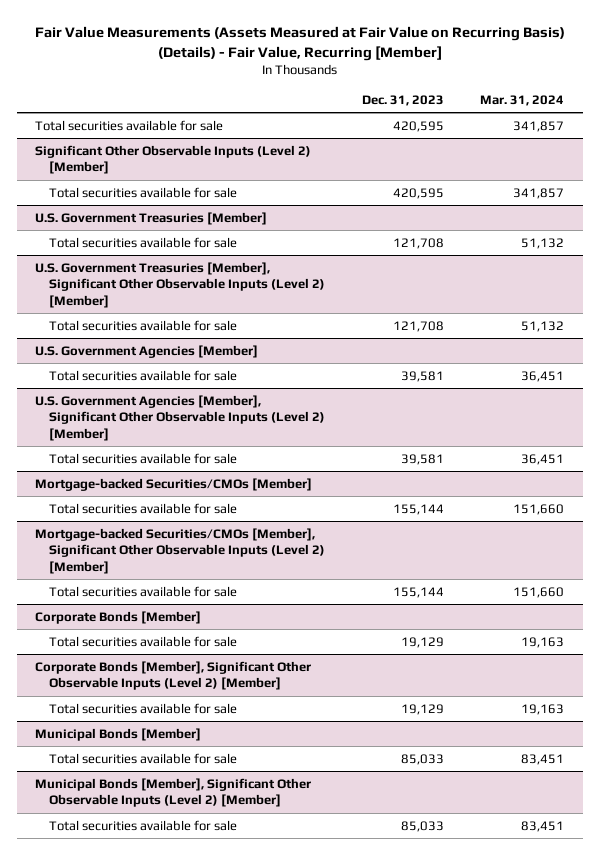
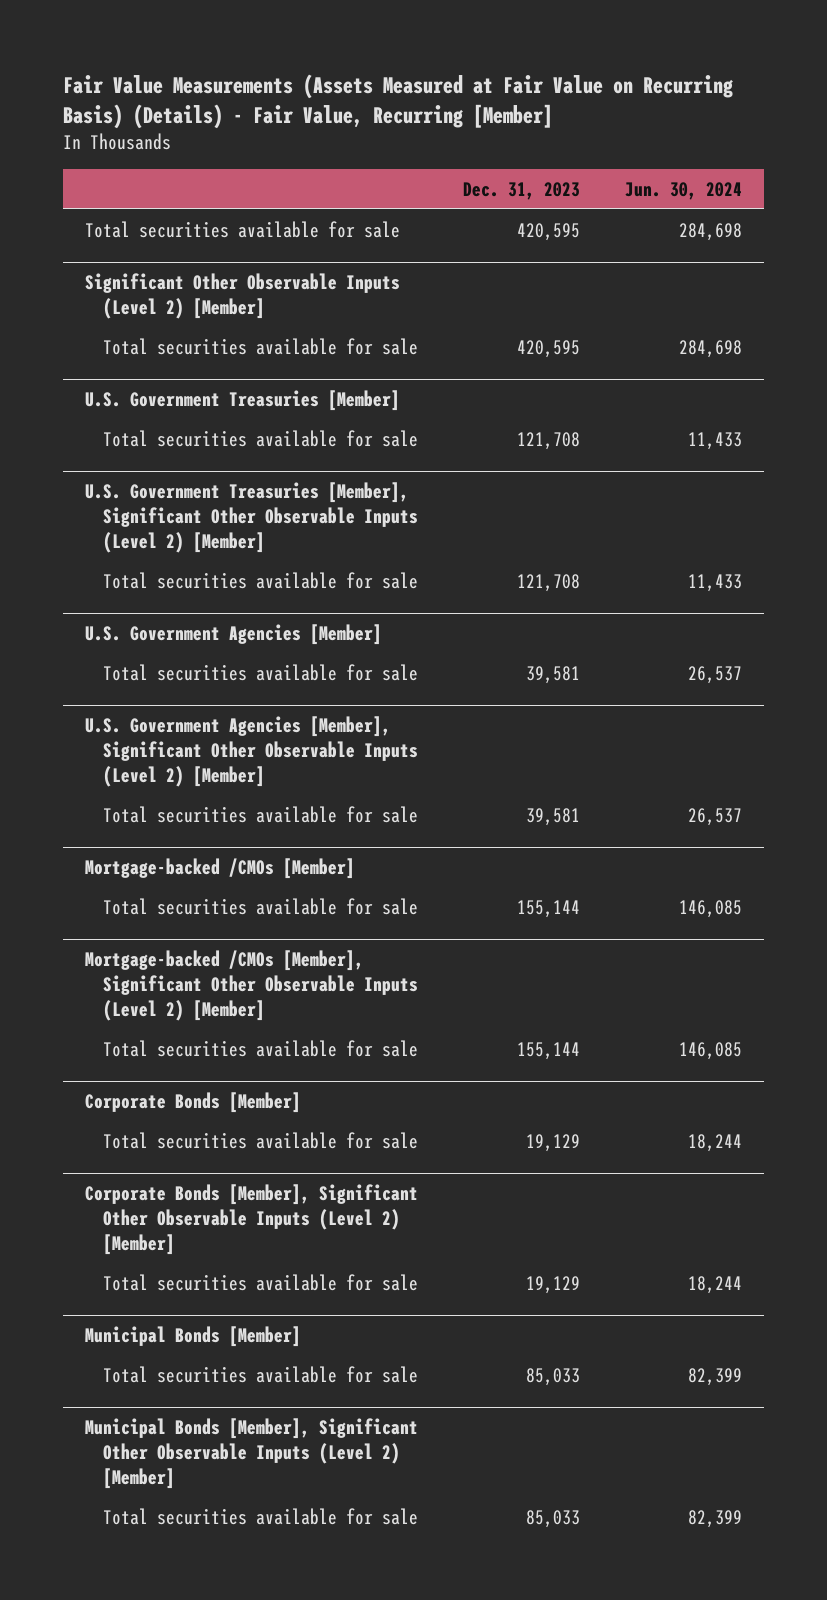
[480,94,565,106] Mar. 31, 2024 -> none
none -> [625,181,743,200] Jun. 30, 2024
[35,477,313,491] Mortgage-backed Securities/CMOs [Member] -> [85,858,356,880] Mortgage-backed /CMOs [Member]
[35,527,326,574] Mortgage-backed Securities/CMOs [Member], Significant Other Observable Inputs (Level 2) [Member] -> [85,950,418,1021] Mortgage-backed /CMOs [Member], Significant Other Observable Inputs (Level 2) [Member]

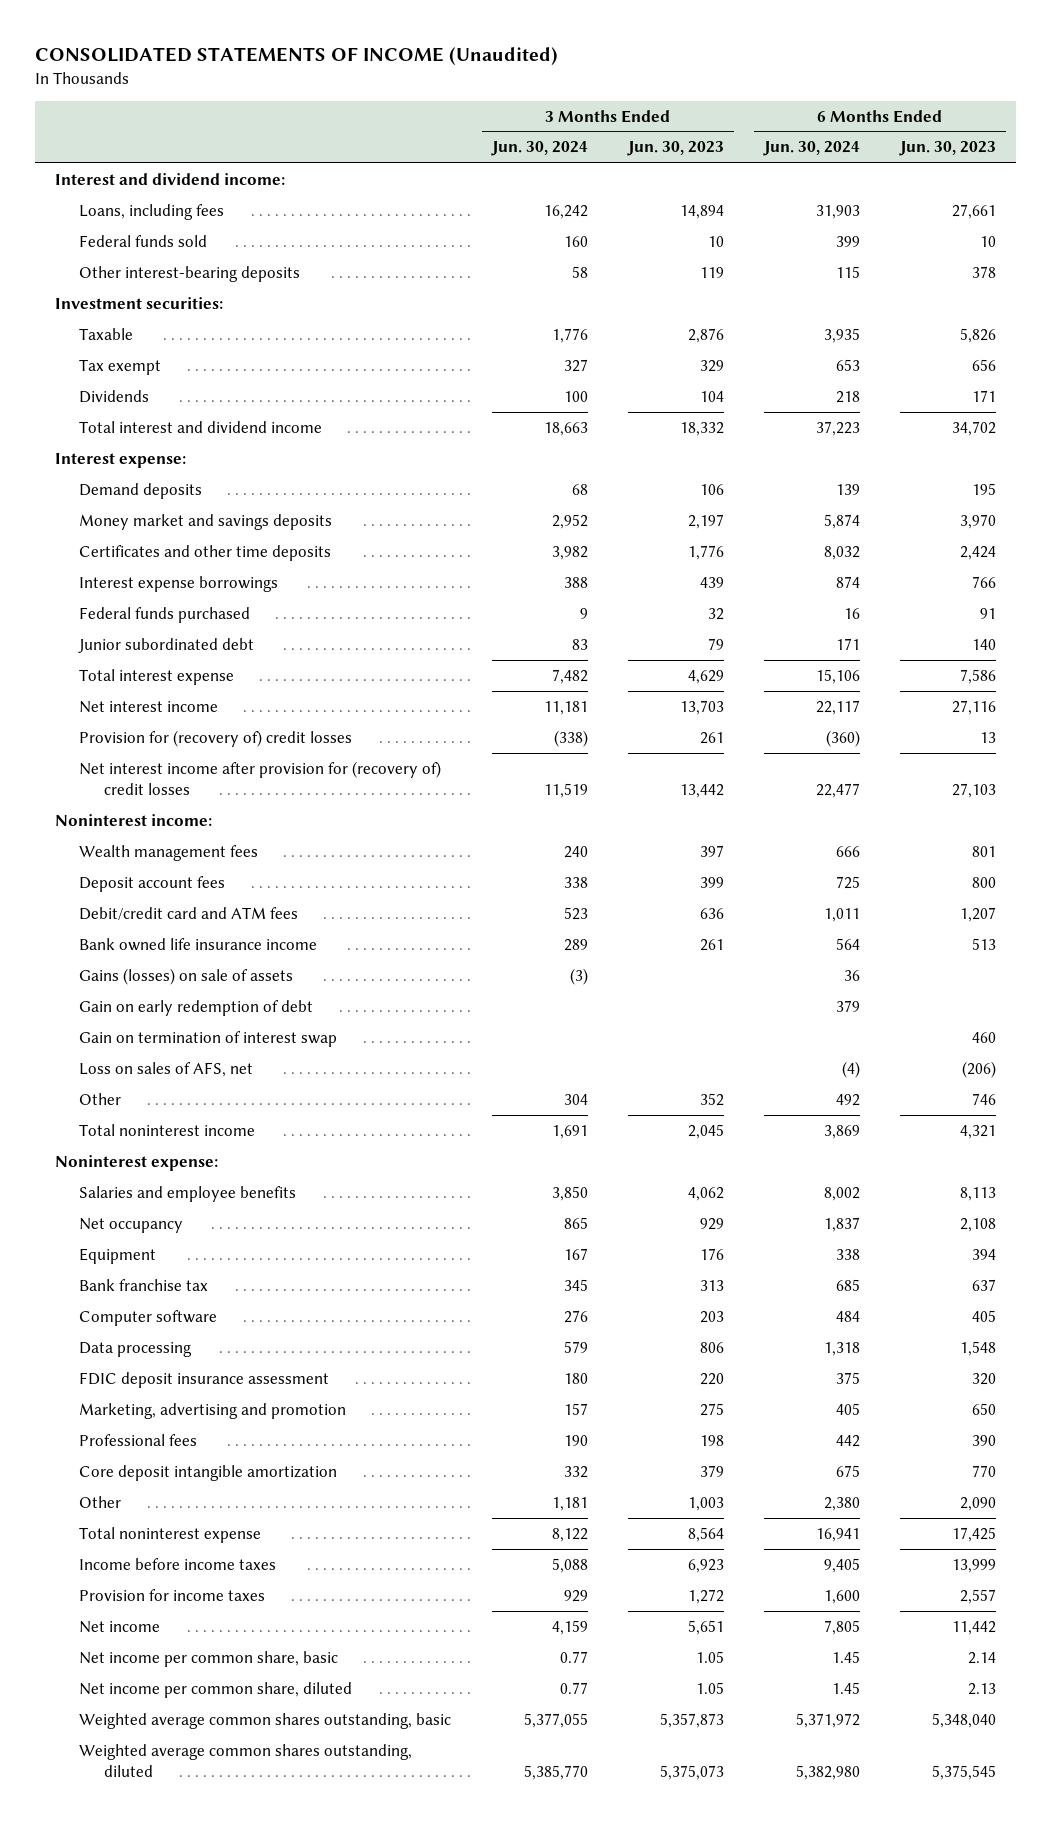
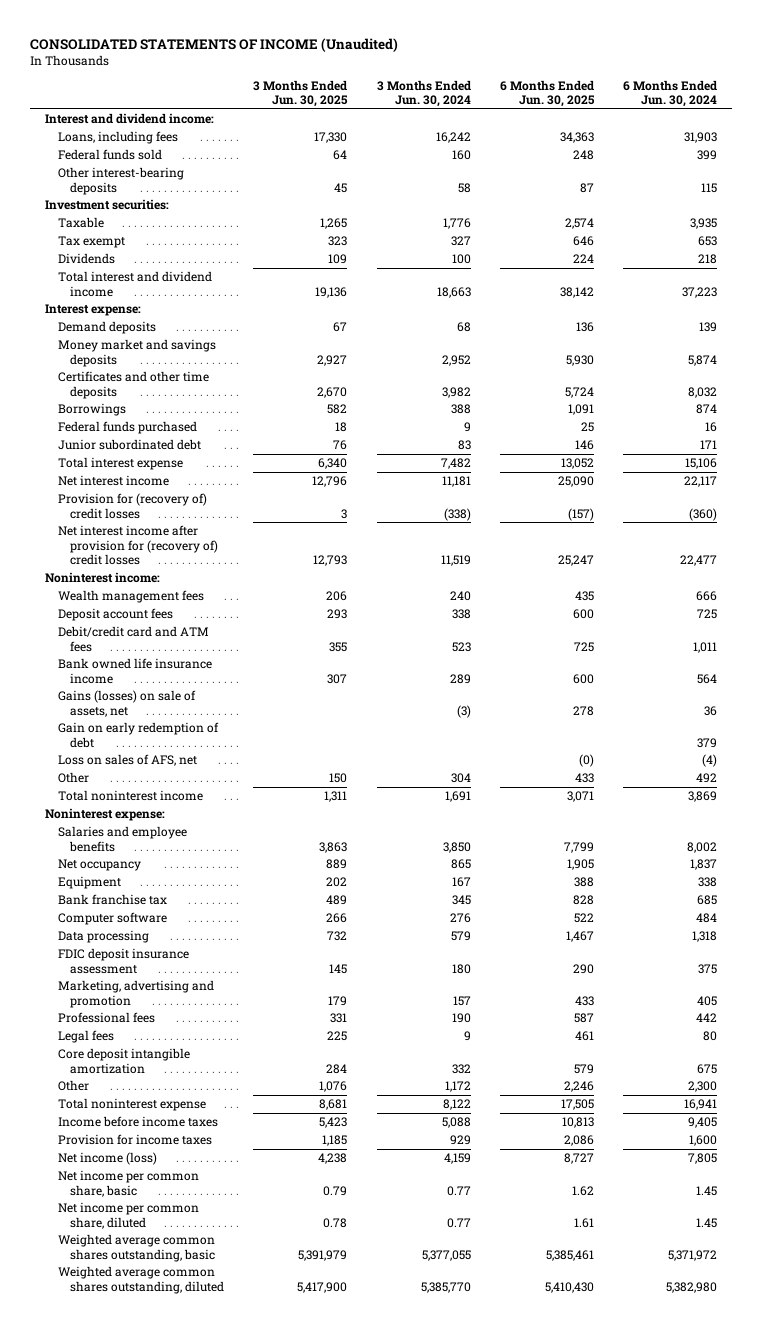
[626,141,724,157] Jun. 30, 2023 -> none
[899,141,997,157] Jun. 30, 2023 -> none
none -> [253,79,349,108] 3 Months Ended Jun. 30, 2025
none -> [499,79,595,108] 6 Months Ended Jun. 30, 2025
[79,575,279,592] Interest expense borrowings -> [57,403,126,417] Borrowings
[79,967,294,985] Gains (losses) on sale of assets -> [57,690,196,717] Gains (losses) on sale of assets, net
[79,1030,338,1047] Gain on termination of interest swap -> none
none -> [57,1030,114,1044] Legal fees
[551,1496,588,1511] 1,181 -> [444,1081,471,1093] 1,172
[823,1496,860,1511] 2,380 -> [687,1081,717,1093] 2,300
[79,1620,161,1633] Net income -> [57,1152,157,1166] Net income (loss)

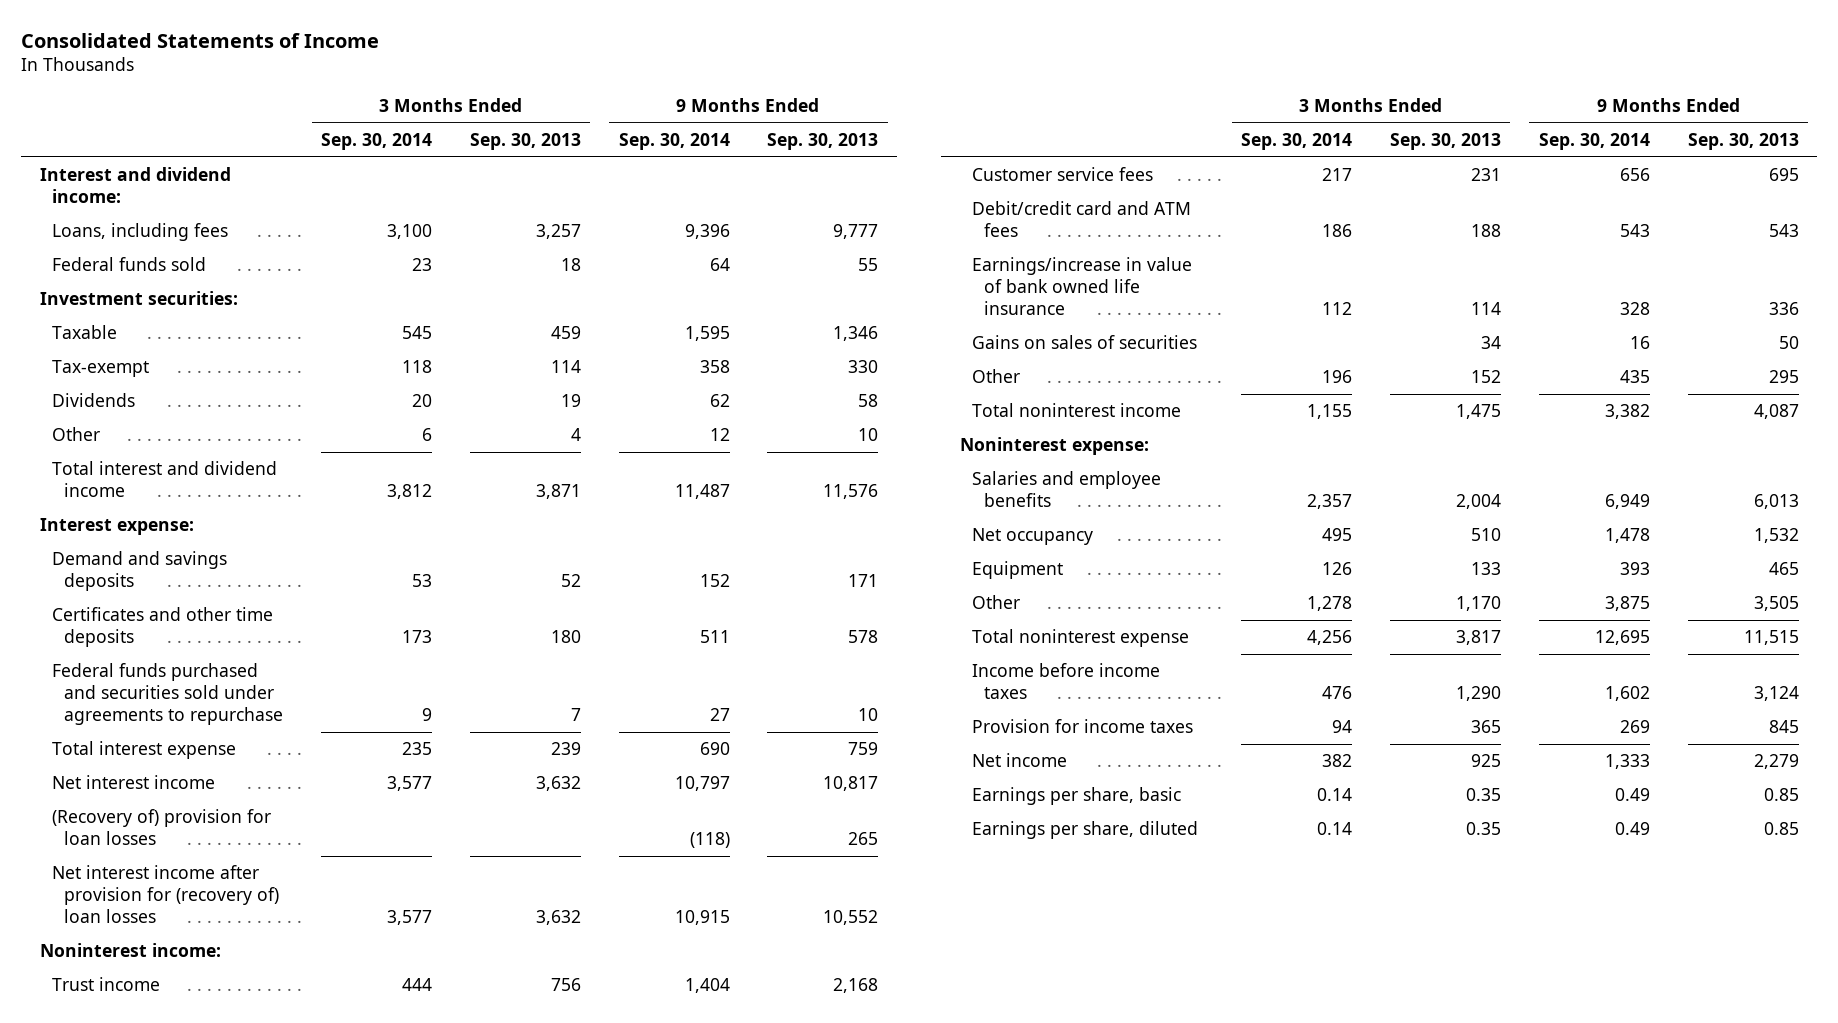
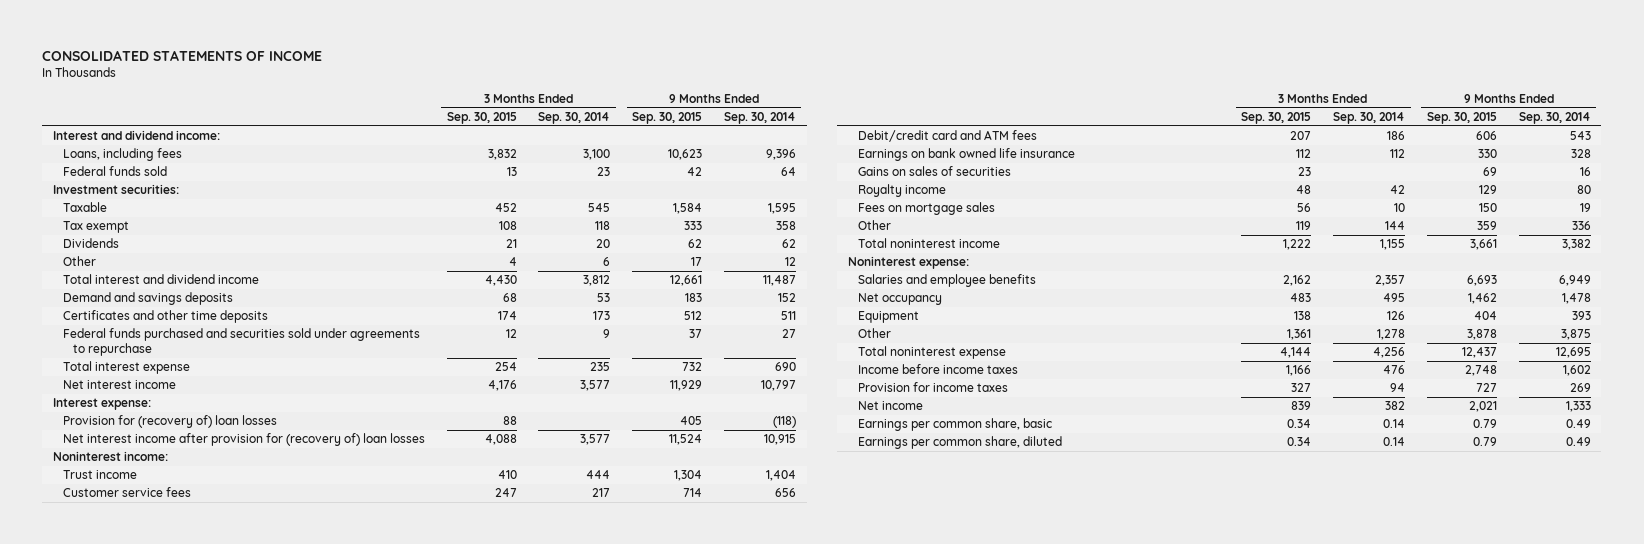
[20,32,379,48] Consolidated Statements of Income -> [42,50,323,62] CONSOLIDATED STATEMENTS OF INCOME
[469,133,581,151] Sep. 30, 2013 -> none
[767,133,879,151] Sep. 30, 2013 -> none
none -> [446,111,517,124] Sep. 30, 2015
none -> [632,111,703,124] Sep. 30, 2015
[51,360,149,378] Tax-exempt -> [63,221,130,234] Tax exempt
[39,518,194,536] Interest expense: -> [53,398,152,411] Interest expense:
[51,809,271,846] (Recovery of) provision for loan losses -> [63,415,278,429] Provision for (recovery of) loan losses
[972,257,1193,315] Earnings/increase in value of bank owned life insurance -> [857,148,1075,162] Earnings on bank owned life insurance
none -> [857,184,946,198] Royalty income
none -> [857,202,995,216] Fees on mortgage sales
[1322,370,1353,384] 196 -> [1385,221,1406,231] 144
[1619,370,1650,384] 435 -> [1571,221,1591,231] 336
[972,787,1182,806] Earnings per share, basic -> [857,418,1052,432] Earnings per common share, basic
[972,821,1199,840] Earnings per share, diluted -> [857,436,1062,450] Earnings per common share, diluted

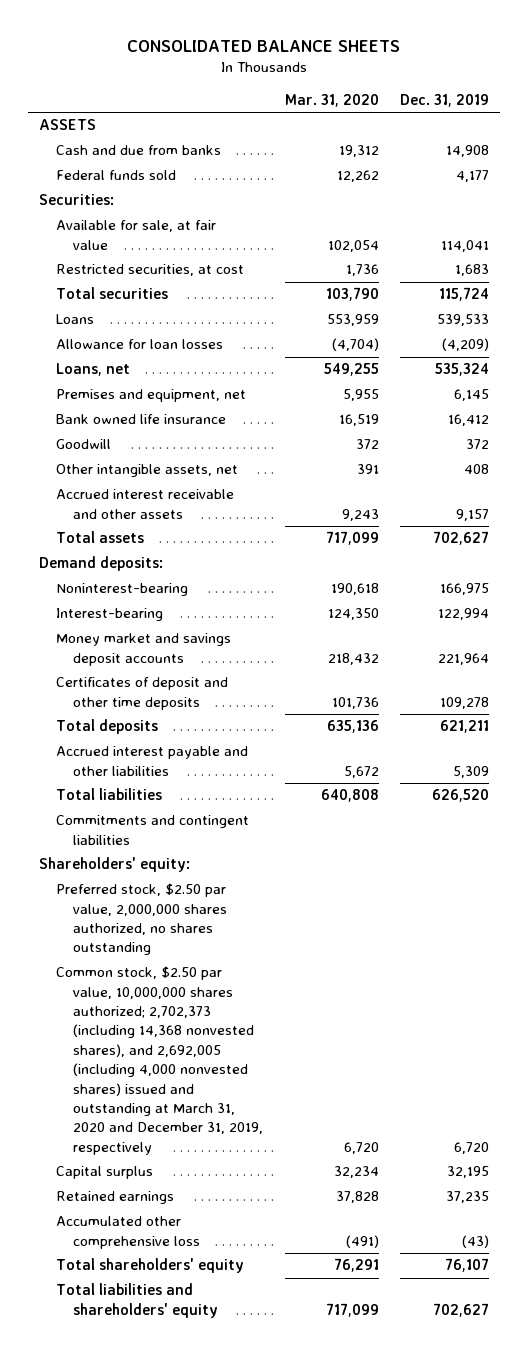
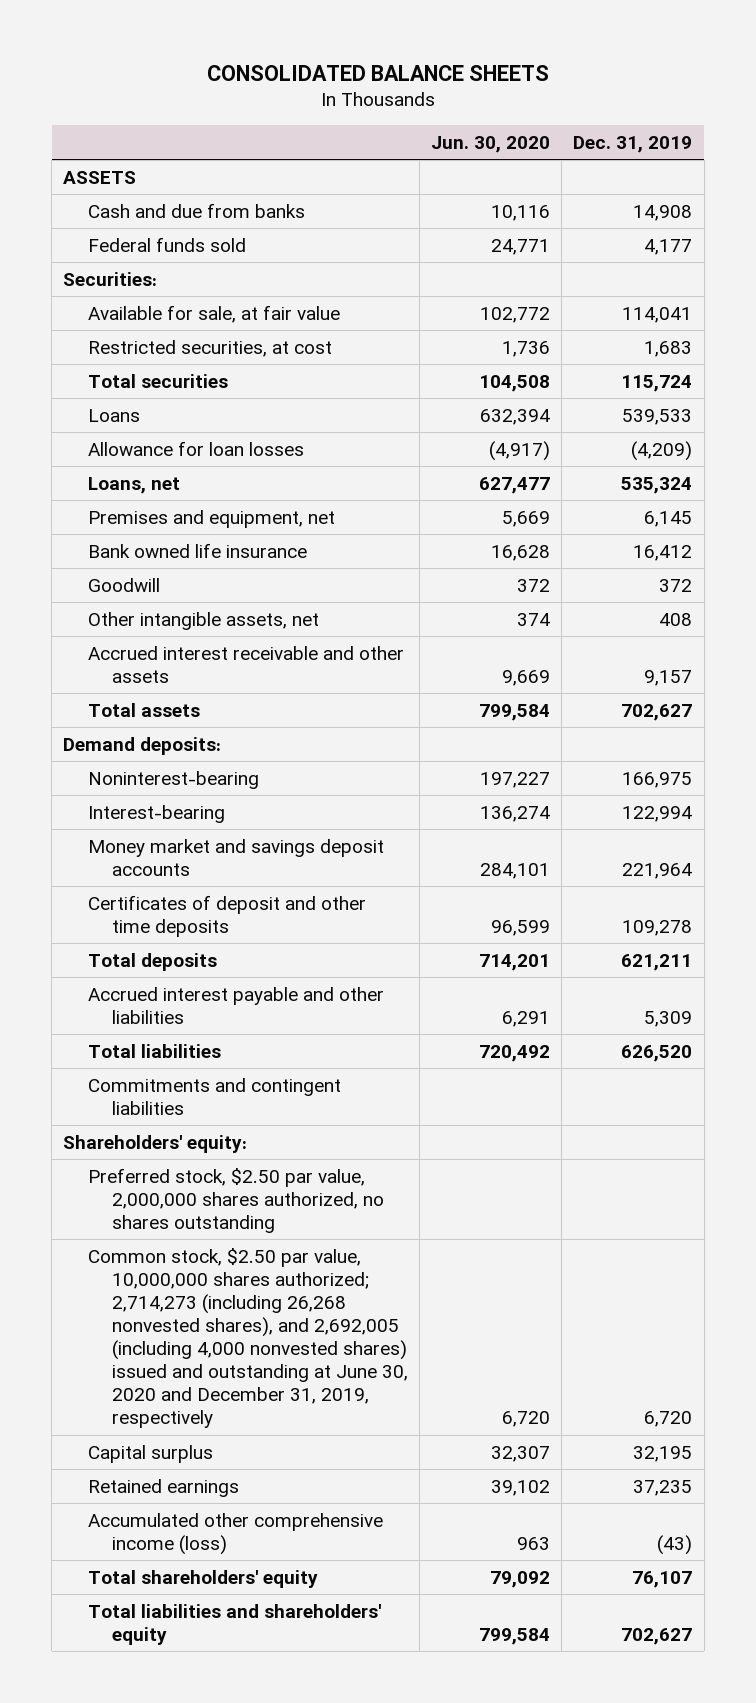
[284,94,379,108] Mar. 31, 2020 -> none
none -> [431,135,551,153] Jun. 30, 2020
[56,966,264,1155] Common stock, $2.50 par value, 10,000,000 shares authorized; 2,702,373 (including 14,368 nonvested shares), and 2,692,005 (including 4,000 nonvested shares) issued and outstanding at March 31, 2020 and December 31, 2019, respectively -> [87,1247,408,1429] Common stock, $2.50 par value, 10,000,000 shares authorized; 2,714,273 (including 26,268 nonvested shares), and 2,692,005 (including 4,000 nonvested shares) issued and outstanding at June 30, 2020 and December 31, 2019, respectively
[56,1216,201,1249] Accumulated other comprehensive loss -> [87,1512,383,1555] Accumulated other comprehensive income (loss)

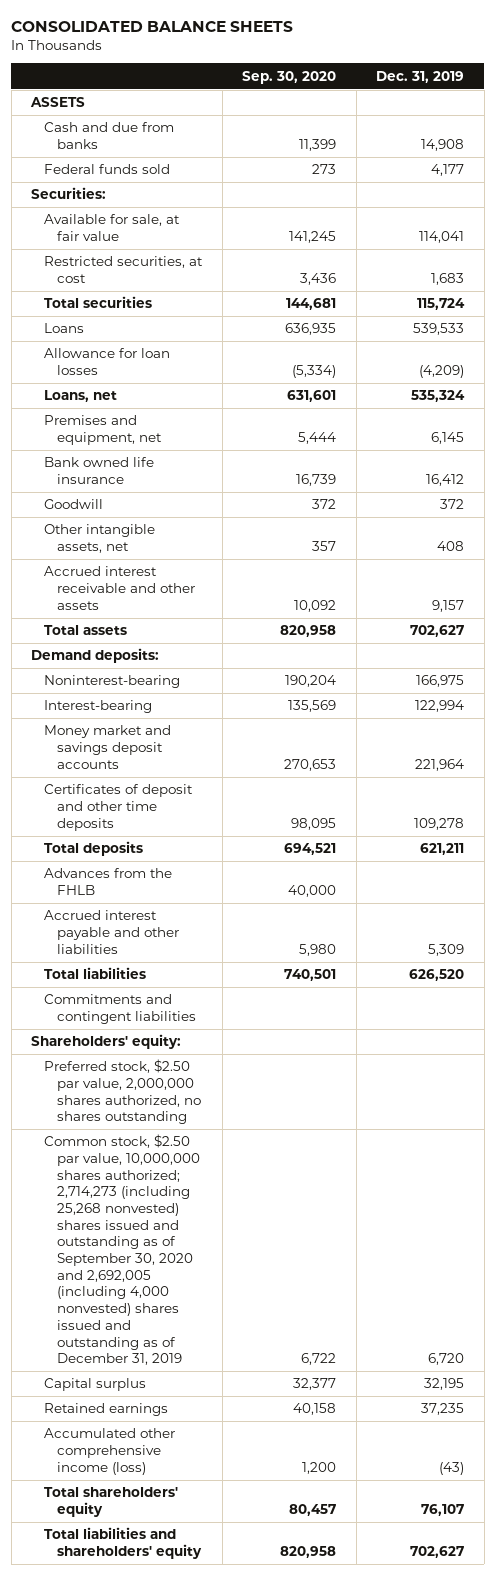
[431,135,551,153] Jun. 30, 2020 -> none
none -> [242,70,337,84] Sep. 30, 2020
none -> [44,868,173,895] Advances from the FHLB
[87,1247,408,1429] Common stock, $2.50 par value, 10,000,000 shares authorized; 2,714,273 (including 26,268 nonvested shares), and 2,692,005 (including 4,000 nonvested shares) issued and outstanding at June 30, 2020 and December 31, 2019, respectively -> [44,1134,201,1366] Common stock, $2.50 par value, 10,000,000 shares authorized; 2,714,273 (including 25,268 nonvested) shares issued and outstanding as of September 30, 2020 and 2,692,005 (including 4,000 nonvested) shares issued and outstanding as of December 31, 2019

